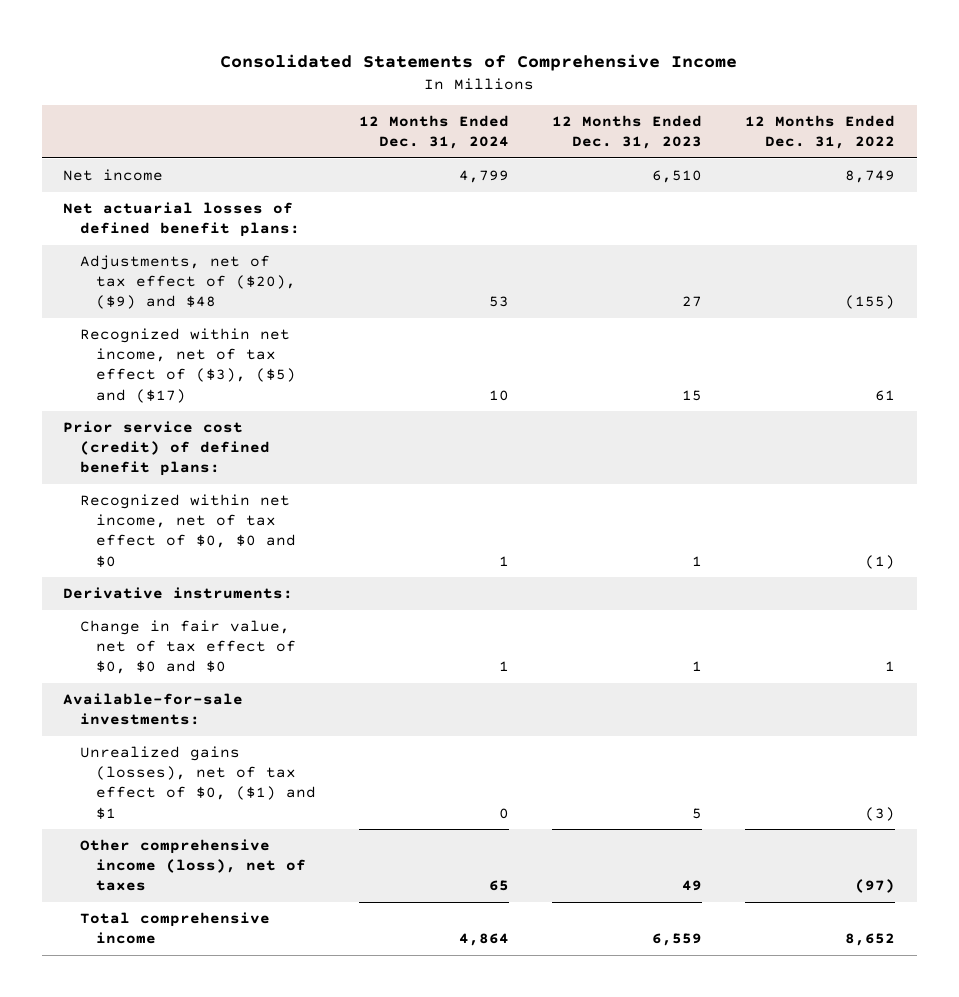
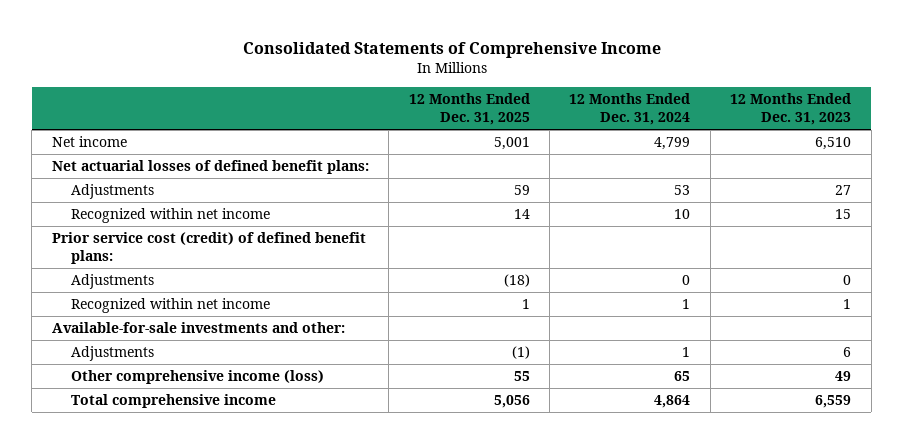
[745,114,896,150] 12 Months Ended Dec. 31, 2022 -> none
none -> [408,92,530,126] 12 Months Ended Dec. 31, 2025
[79,255,296,310] Adjustments, net of tax effect of ($20), ($9) and $48 -> [71,184,155,200] Adjustments
[79,328,296,403] Recognized within net income, net of tax effect of ($3), ($5) and ($17) -> [71,208,271,224] Recognized within net income
[63,587,294,600] Derivative instruments: -> none
[79,620,296,675] Change in fair value, net of tax effect of $0, $0 and $0 -> none
[79,746,316,819] Unrealized gains (losses), net of tax effect of $0, ($1) and $1 -> none
none -> [71,274,155,290] Adjustments
[79,494,296,567] Recognized within net income, net of tax effect of $0, $0 and $0 -> [71,298,271,314] Recognized within net income
[63,693,244,726] Available-for-sale investments: -> [51,322,345,334] Available-for-sale investments and other:
none -> [71,346,155,362] Adjustments
[79,839,306,892] Other comprehensive income (loss), net of taxes -> [71,370,325,385] Other comprehensive income (loss)

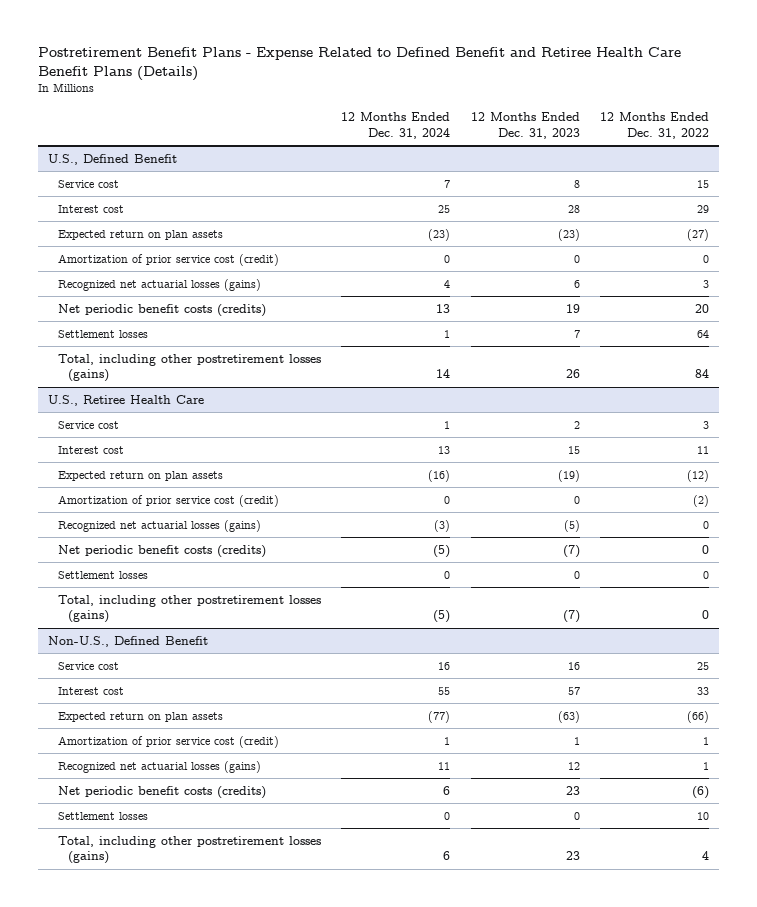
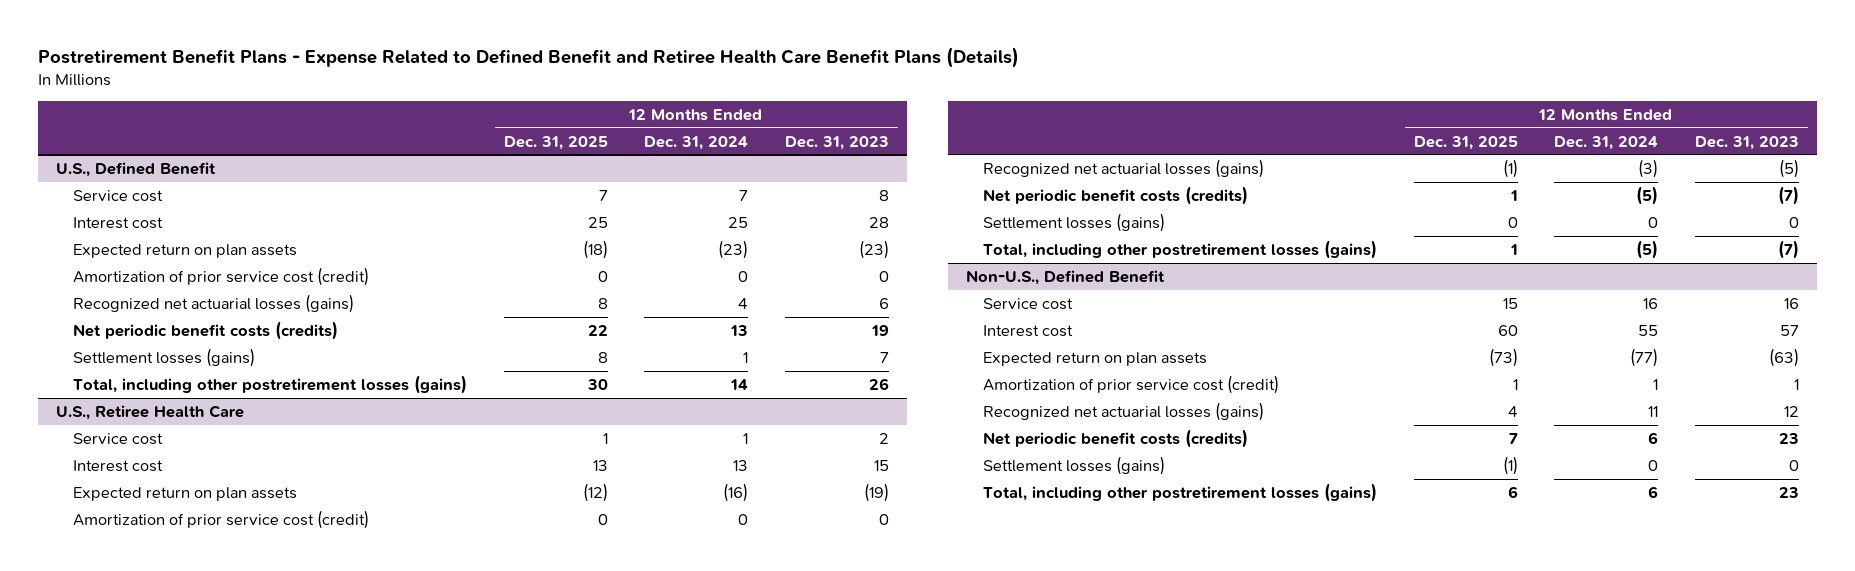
[599,112,709,140] 12 Months Ended Dec. 31, 2022 -> none
none -> [503,135,608,150] Dec. 31, 2025
[57,329,148,338] Settlement losses -> [73,347,256,367] Settlement losses (gains)
[57,570,148,579] Settlement losses -> [983,212,1166,232] Settlement losses (gains)
[57,811,148,820] Settlement losses -> [983,455,1166,475] Settlement losses (gains)

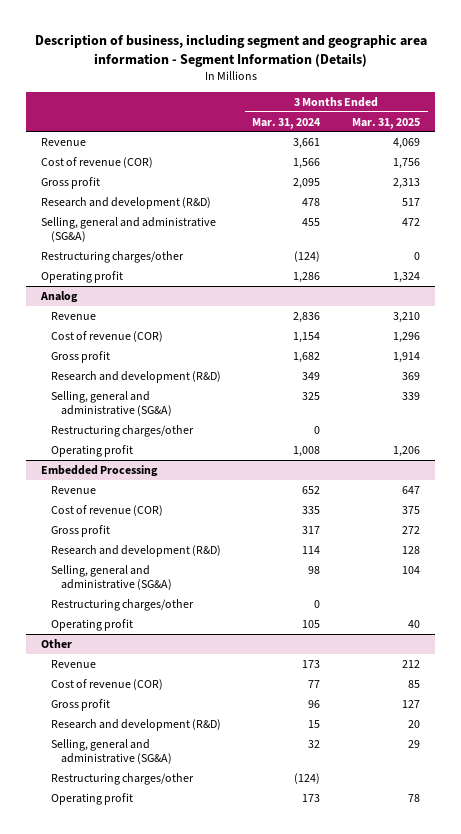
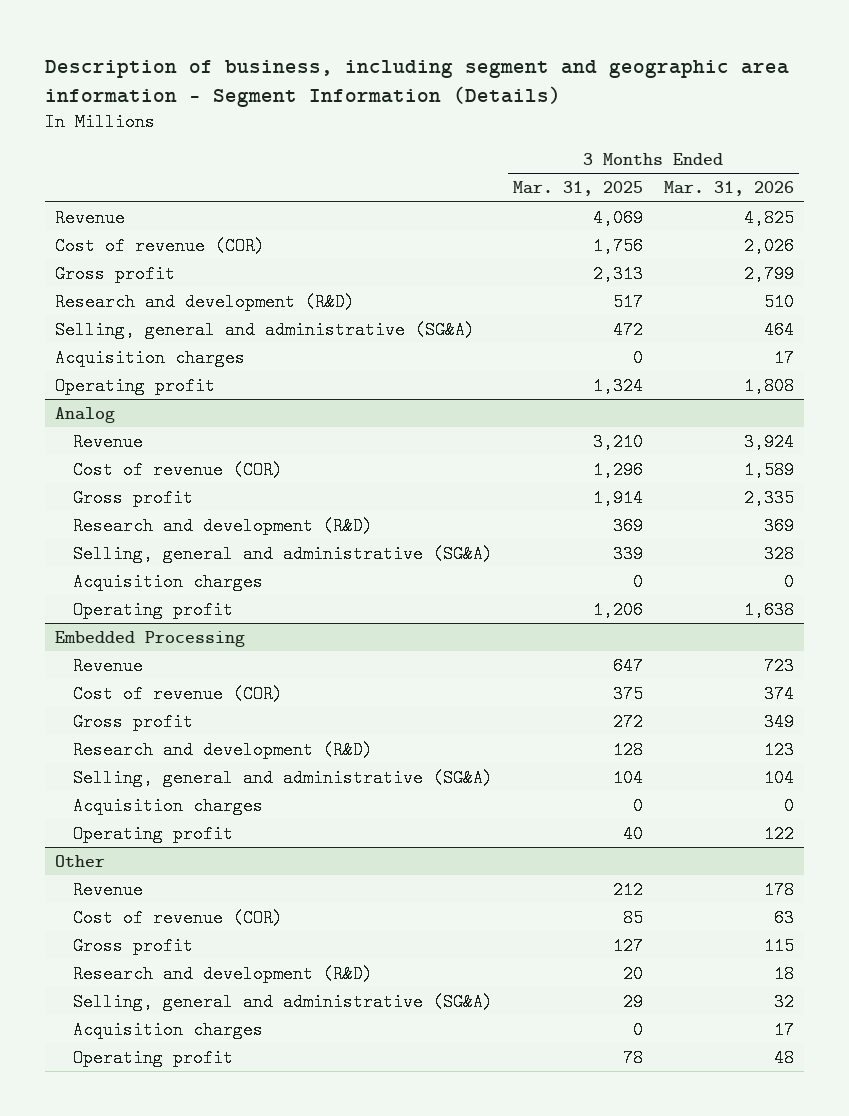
[252,117,322,129] Mar. 31, 2024 -> none
none -> [663,181,794,197] Mar. 31, 2026
[41,250,185,263] Restructuring charges/other -> none
none -> [54,348,245,367] Acquisition charges
[51,424,195,437] Restructuring charges/other -> none
none -> [72,572,263,591] Acquisition charges
[51,598,195,611] Restructuring charges/other -> none
none -> [72,796,263,815] Acquisition charges
[51,772,195,785] Restructuring charges/other -> none
none -> [72,1020,263,1039] Acquisition charges

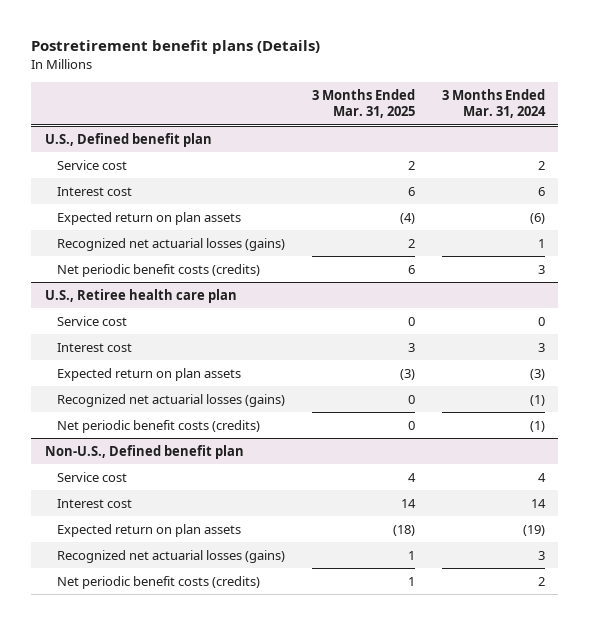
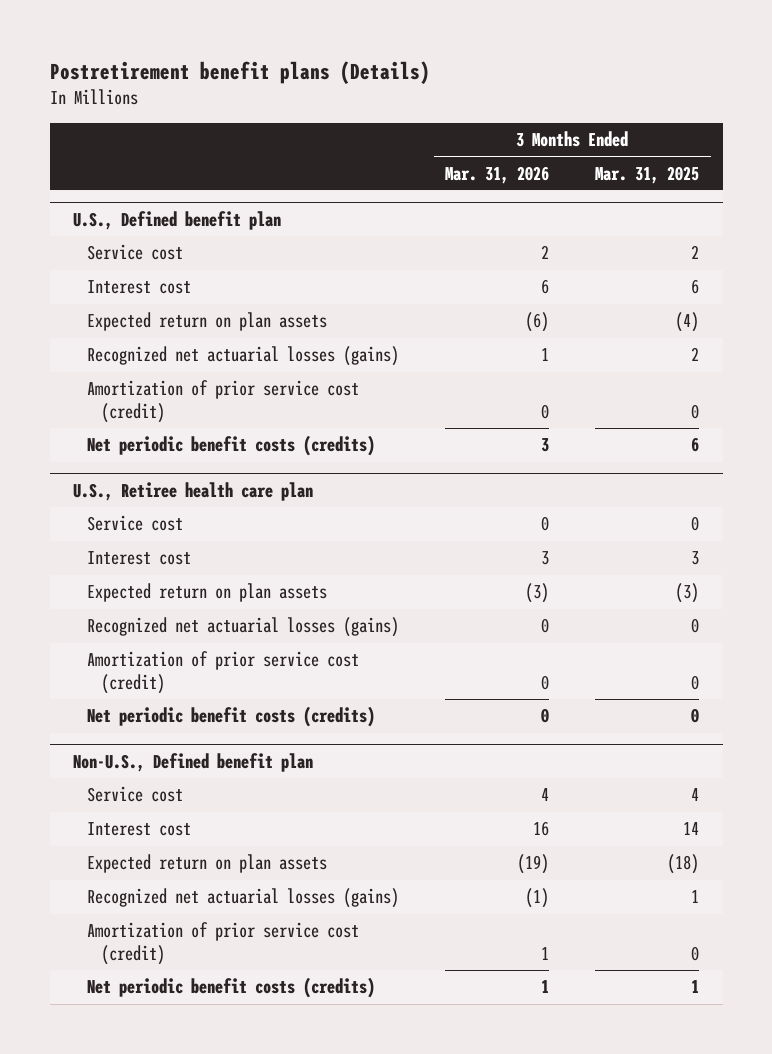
[441,88,546,119] 3 Months Ended Mar. 31, 2024 -> none
none -> [445,165,550,184] Mar. 31, 2026
none -> [86,380,359,423] Amortization of prior service cost (credit)
none -> [86,651,359,694] Amortization of prior service cost (credit)
none -> [86,922,359,965] Amortization of prior service cost (credit)

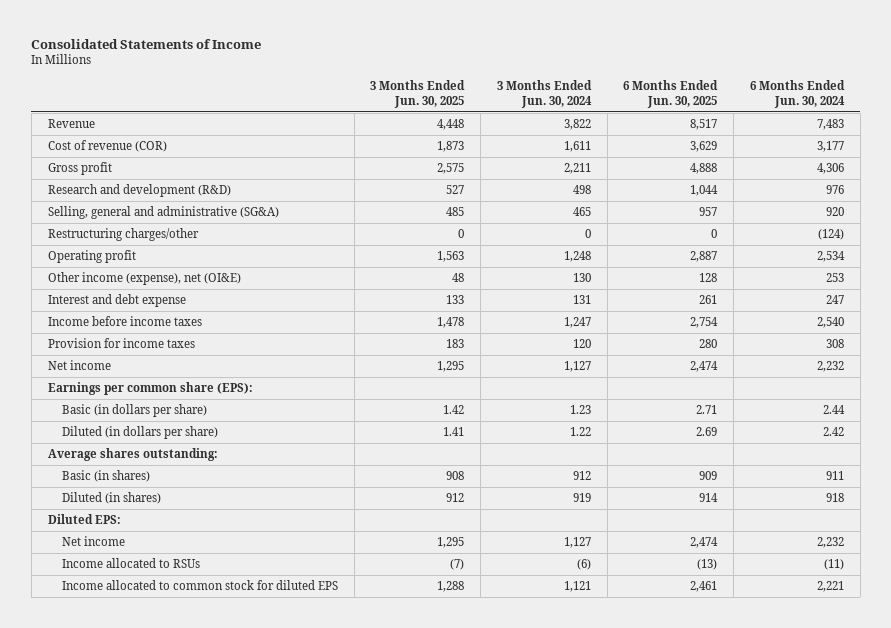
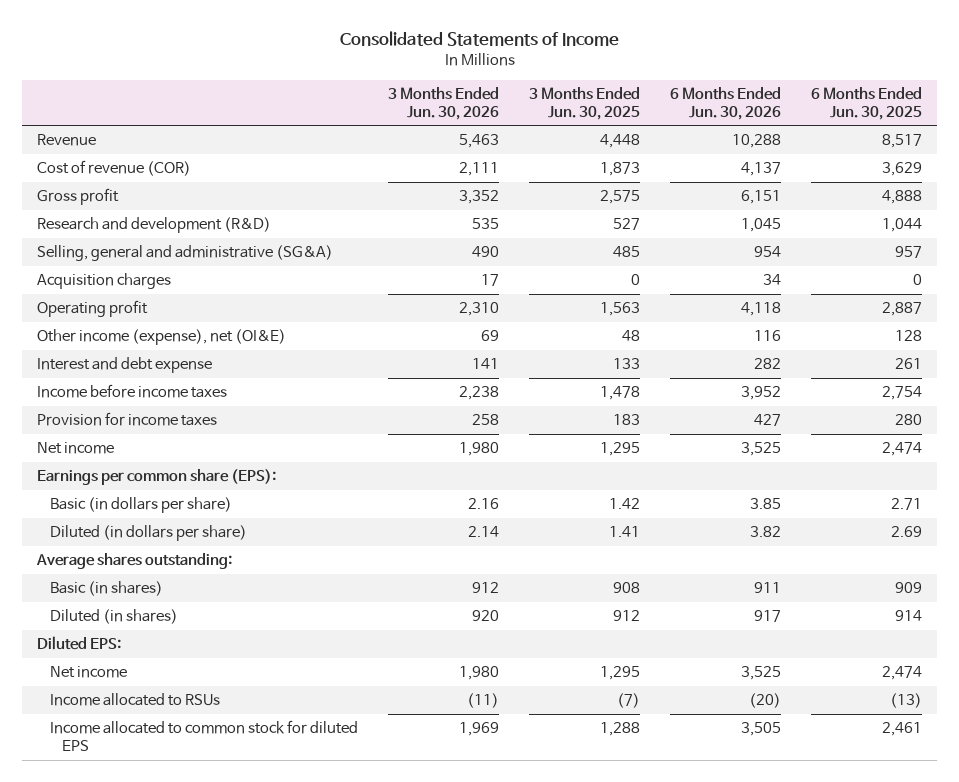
[496,80,592,108] 3 Months Ended Jun. 30, 2024 -> none
[749,80,845,108] 6 Months Ended Jun. 30, 2024 -> none
none -> [387,86,499,120] 3 Months Ended Jun. 30, 2026
none -> [670,86,782,120] 6 Months Ended Jun. 30, 2026
[47,227,199,241] Restructuring charges/other -> none
none -> [37,273,172,290] Acquisition charges

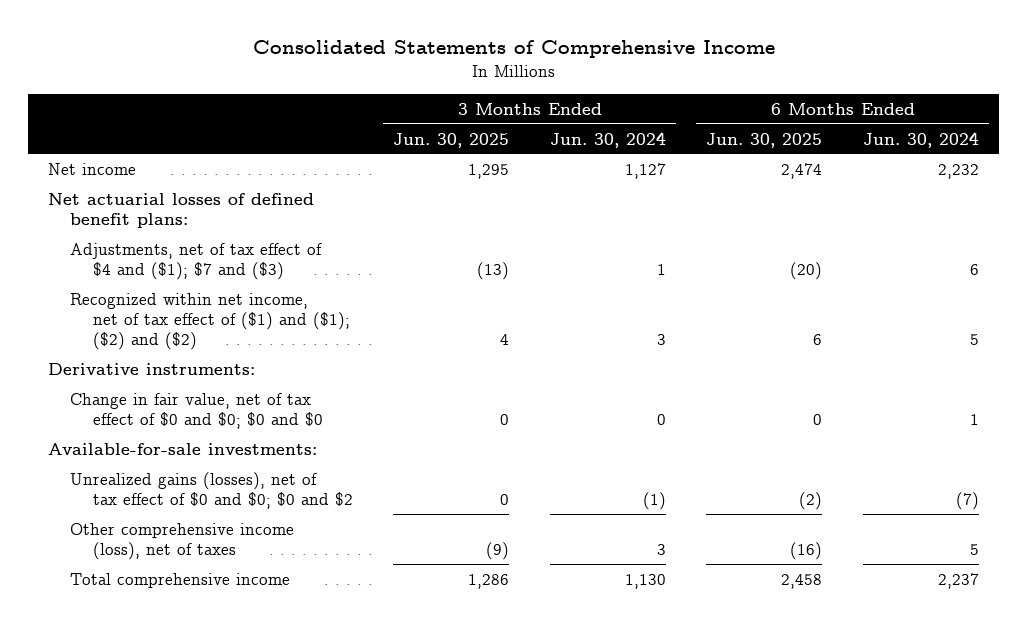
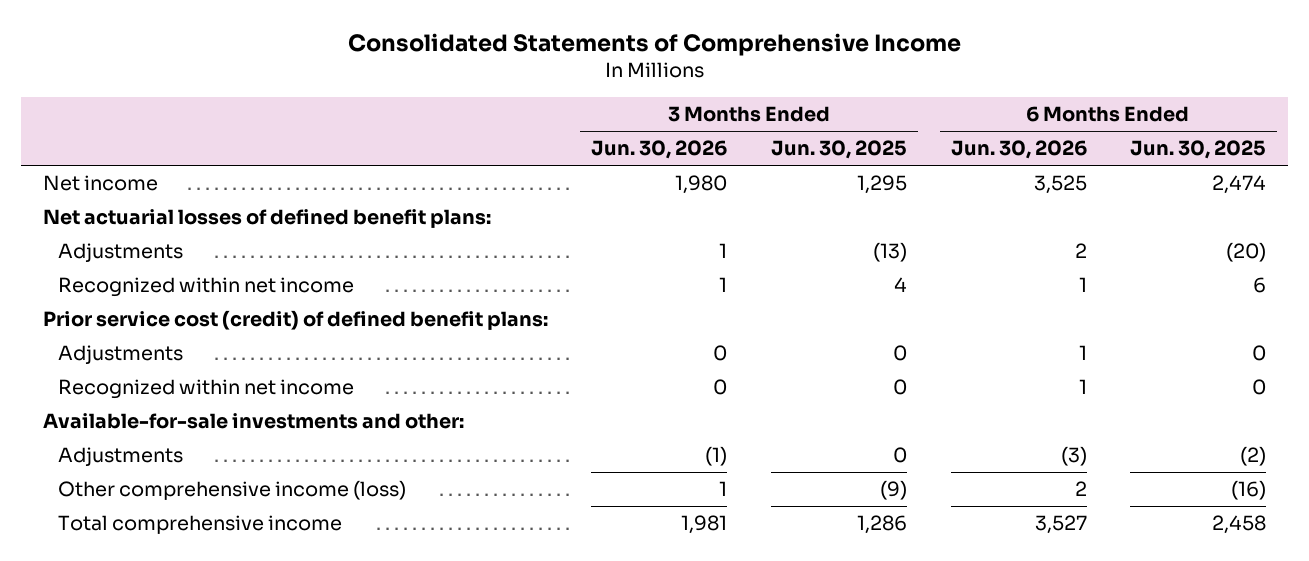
[549,131,666,148] Jun. 30, 2024 -> none
[862,131,979,148] Jun. 30, 2024 -> none
none -> [591,140,728,160] Jun. 30, 2026
none -> [950,140,1087,160] Jun. 30, 2026
[48,362,256,375] Derivative instruments: -> none
[70,392,323,430] Change in fair value, net of tax effect of $0 and $0; $0 and $0 -> none
[70,242,323,281] Adjustments, net of tax effect of $4 and ($1); $7 and ($3) -> [58,243,184,263] Adjustments
[70,292,350,351] Recognized within net income, net of tax effect of ($1) and ($1); ($2) and ($2) -> [58,277,355,298] Recognized within net income
none -> [42,310,548,331] Prior service cost (credit) of defined benefit plans:
none -> [58,345,184,365] Adjustments
none -> [58,379,355,400] Recognized within net income
[48,442,318,455] Available-for-sale investments: -> [42,413,464,430] Available-for-sale investments and other:
[70,471,353,510] Unrealized gains (losses), net of tax effect of $0 and $0; $0 and $2 -> [58,447,184,467] Adjustments
[70,522,295,561] Other comprehensive income (loss), net of taxes -> [58,480,407,501] Other comprehensive income (loss)

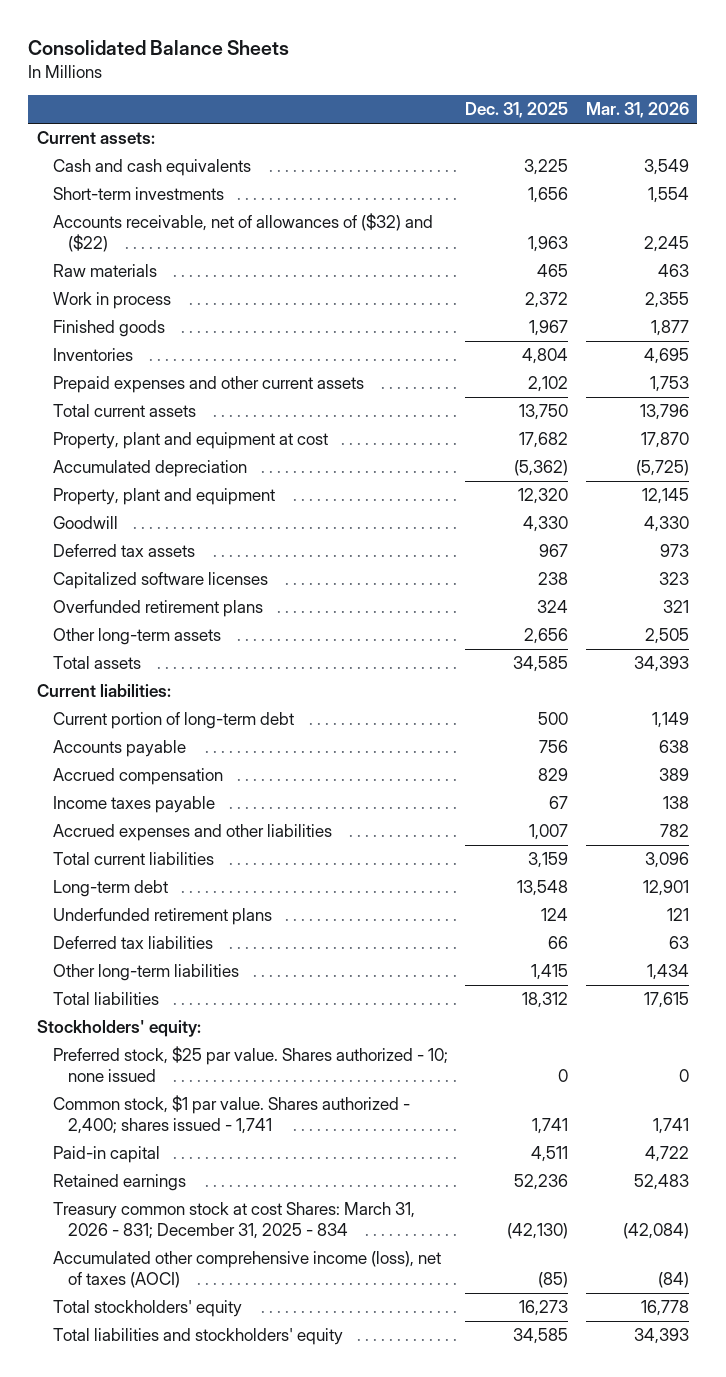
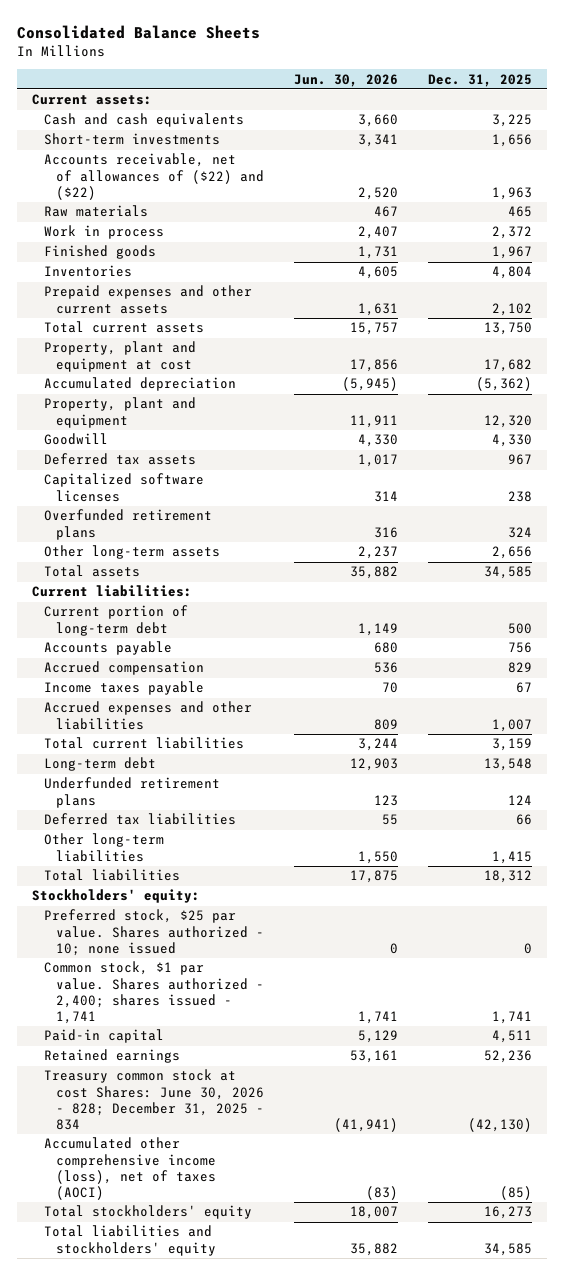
[585,102,689,119] Mar. 31, 2026 -> none
none -> [293,73,398,87] Jun. 30, 2026
[52,213,433,252] Accounts receivable, net of allowances of ($32) and ($22) -> [43,153,264,200] Accounts receivable, net of allowances of ($22) and ($22)
[52,1202,415,1239] Treasury common stock at cost Shares: March 31, 2026 - 831; December 31, 2025 - 834 -> [43,1069,264,1131] Treasury common stock at cost Shares: June 30, 2026 - 828; December 31, 2025 - 834

